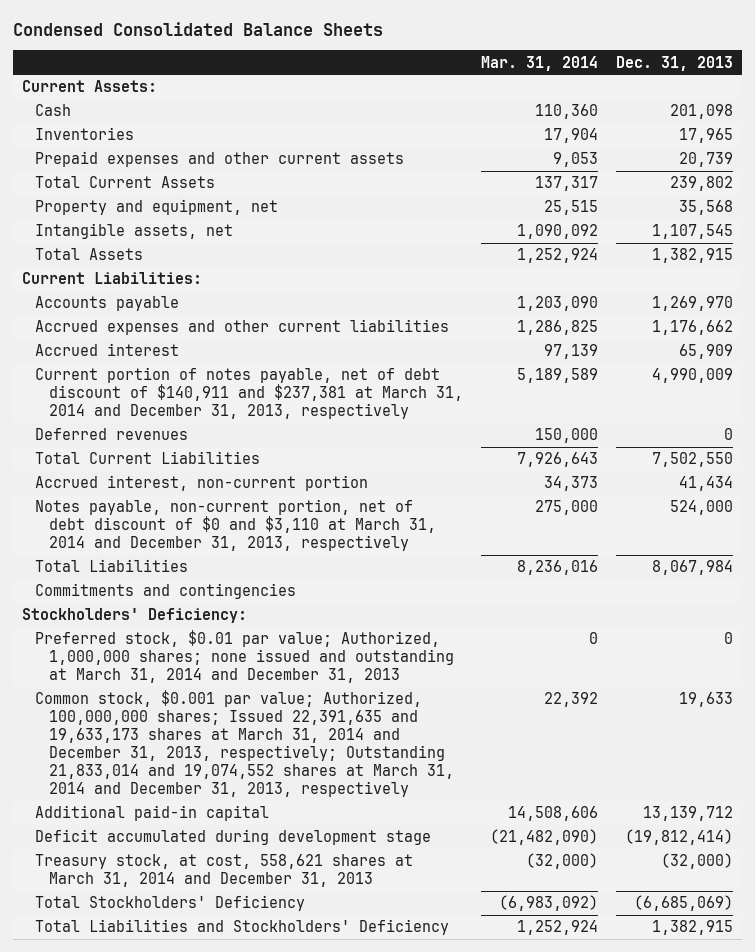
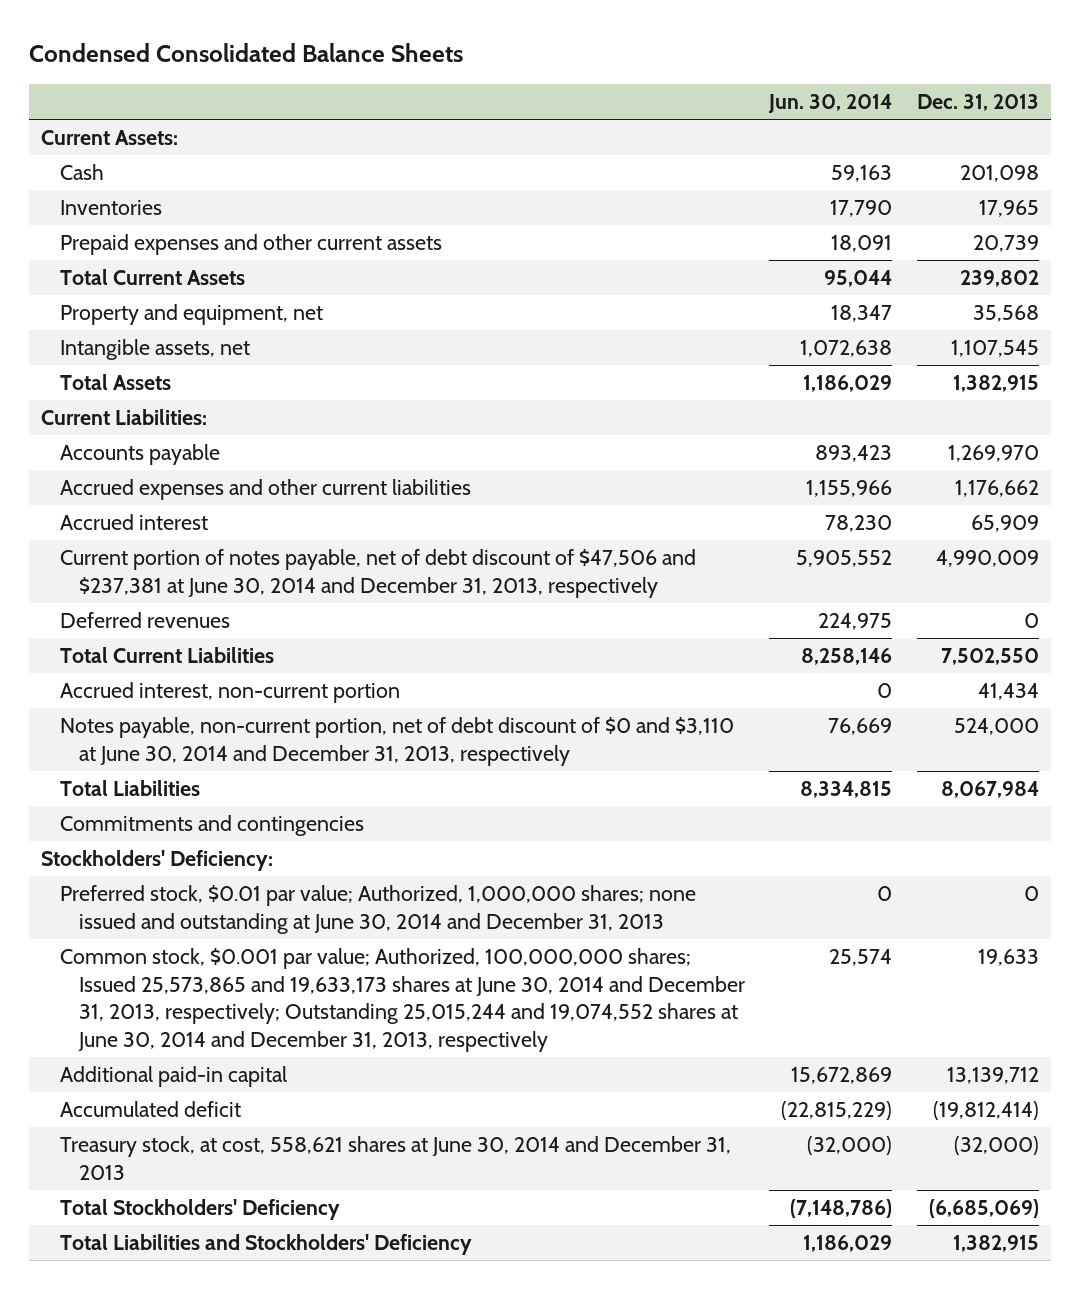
[480,55,598,71] Mar. 31, 2014 -> none
none -> [768,93,893,113] Jun. 30, 2014
[35,367,463,420] Current portion of notes payable, net of debt discount of $140,911 and $237,381 at March 31, 2014 and December 31, 2013, respectively -> [60,549,697,598] Current portion of notes payable, net of debt discount of $47,506 and $237,381 at June 30, 2014 and December 31, 2013, respectively
[35,499,436,552] Notes payable, non-current portion, net of debt discount of $0 and $3,110 at March 31, 2014 and December 31, 2013, respectively -> [60,717,735,766] Notes payable, non-current portion, net of debt discount of $0 and $3,110 at June 30, 2014 and December 31, 2013, respectively
[35,630,454,684] Preferred stock, $0.01 par value; Authorized, 1,000,000 shares; none issued and outstanding at March 31, 2014 and December 31, 2013 -> [60,885,697,934] Preferred stock, $0.01 par value; Authorized, 1,000,000 shares; none issued and outstanding at June 30, 2014 and December 31, 2013
[35,690,454,798] Common stock, $0.001 par value; Authorized, 100,000,000 shares; Issued 22,391,635 and 19,633,173 shares at March 31, 2014 and December 31, 2013, respectively; Outstanding 21,833,014 and 19,074,552 shares at March 31, 2014 and December 31, 2013, respectively -> [60,948,746,1053] Common stock, $0.001 par value; Authorized, 100,000,000 shares; Issued 25,573,865 and 19,633,173 shares at June 30, 2014 and December 31, 2013, respectively; Outstanding 25,015,244 and 19,074,552 shares at June 30, 2014 and December 31, 2013, respectively
[35,829,432,846] Deficit accumulated during development stage -> [60,1101,242,1118] Accumulated deficit
[35,854,414,888] Treasury stock, at cost, 558,621 shares at March 31, 2014 and December 31, 2013 -> [60,1136,732,1180] Treasury stock, at cost, 558,621 shares at June 30, 2014 and December 31, 2013

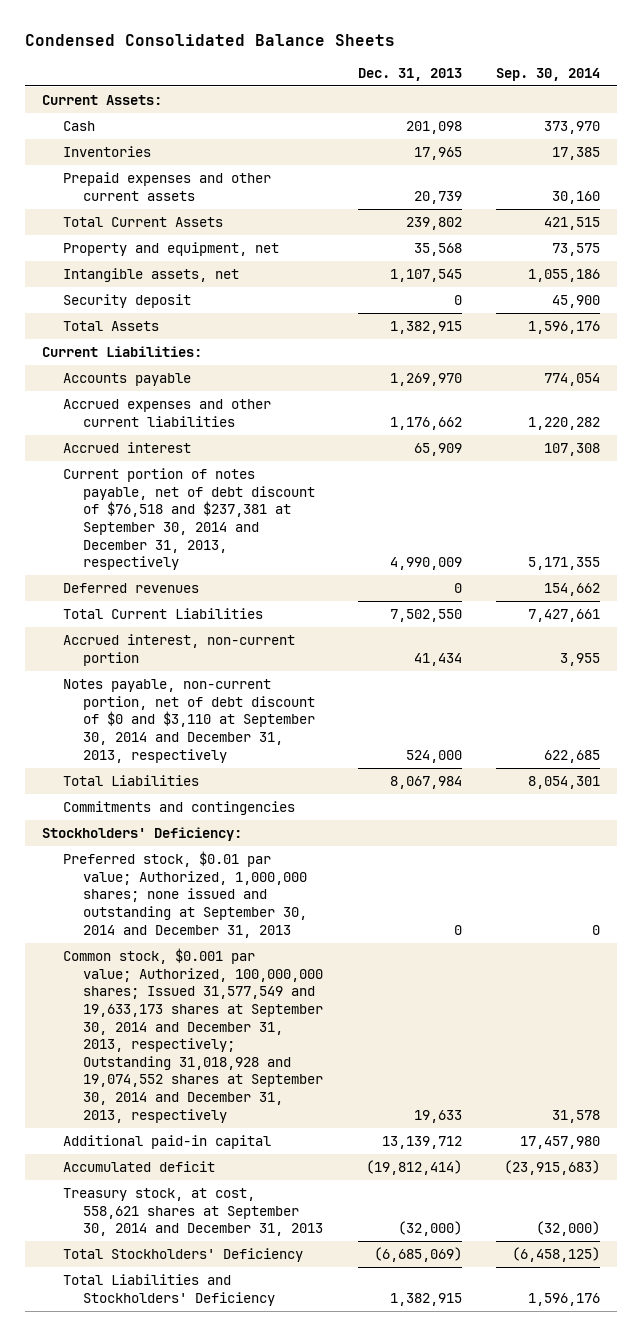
[768,93,893,113] Jun. 30, 2014 -> none
none -> [496,67,601,81] Sep. 30, 2014
none -> [62,294,191,309] Security deposit
[60,549,697,598] Current portion of notes payable, net of debt discount of $47,506 and $237,381 at June 30, 2014 and December 31, 2013, respectively -> [62,468,316,571] Current portion of notes payable, net of debt discount of $76,518 and $237,381 at September 30, 2014 and December 31, 2013, respectively
[60,717,735,766] Notes payable, non-current portion, net of debt discount of $0 and $3,110 at June 30, 2014 and December 31, 2013, respectively -> [62,679,316,763] Notes payable, non-current portion, net of debt discount of $0 and $3,110 at September 30, 2014 and December 31, 2013, respectively
[60,885,697,934] Preferred stock, $0.01 par value; Authorized, 1,000,000 shares; none issued and outstanding at June 30, 2014 and December 31, 2013 -> [62,851,308,938] Preferred stock, $0.01 par value; Authorized, 1,000,000 shares; none issued and outstanding at September 30, 2014 and December 31, 2013
[60,948,746,1053] Common stock, $0.001 par value; Authorized, 100,000,000 shares; Issued 25,573,865 and 19,633,173 shares at June 30, 2014 and December 31, 2013, respectively; Outstanding 25,015,244 and 19,074,552 shares at June 30, 2014 and December 31, 2013, respectively -> [62,948,324,1123] Common stock, $0.001 par value; Authorized, 100,000,000 shares; Issued 31,577,549 and 19,633,173 shares at September 30, 2014 and December 31, 2013, respectively; Outstanding 31,018,928 and 19,074,552 shares at September 30, 2014 and December 31, 2013, respectively
[60,1136,732,1180] Treasury stock, at cost, 558,621 shares at June 30, 2014 and December 31, 2013 -> [62,1188,324,1237] Treasury stock, at cost, 558,621 shares at September 30, 2014 and December 31, 2013

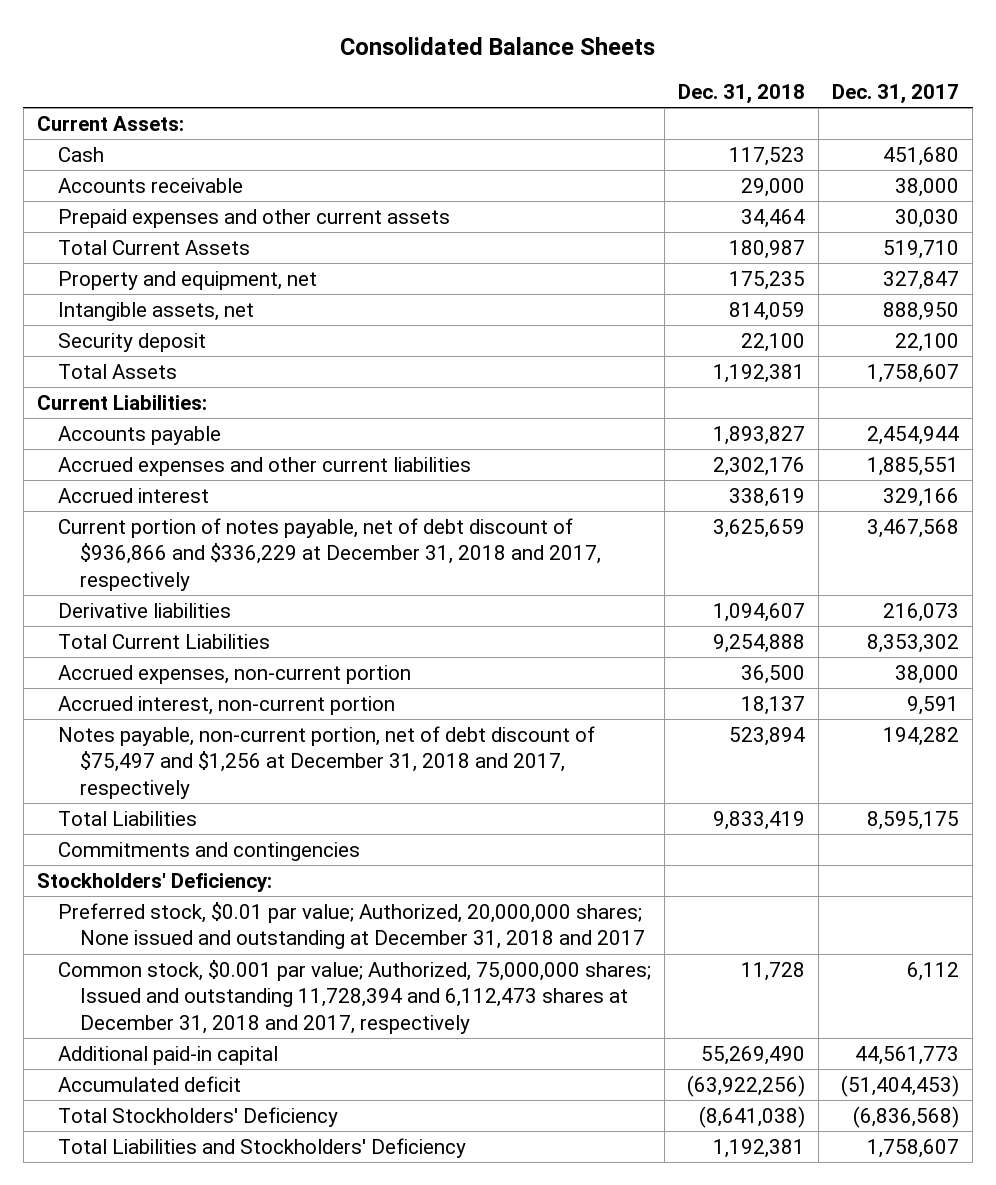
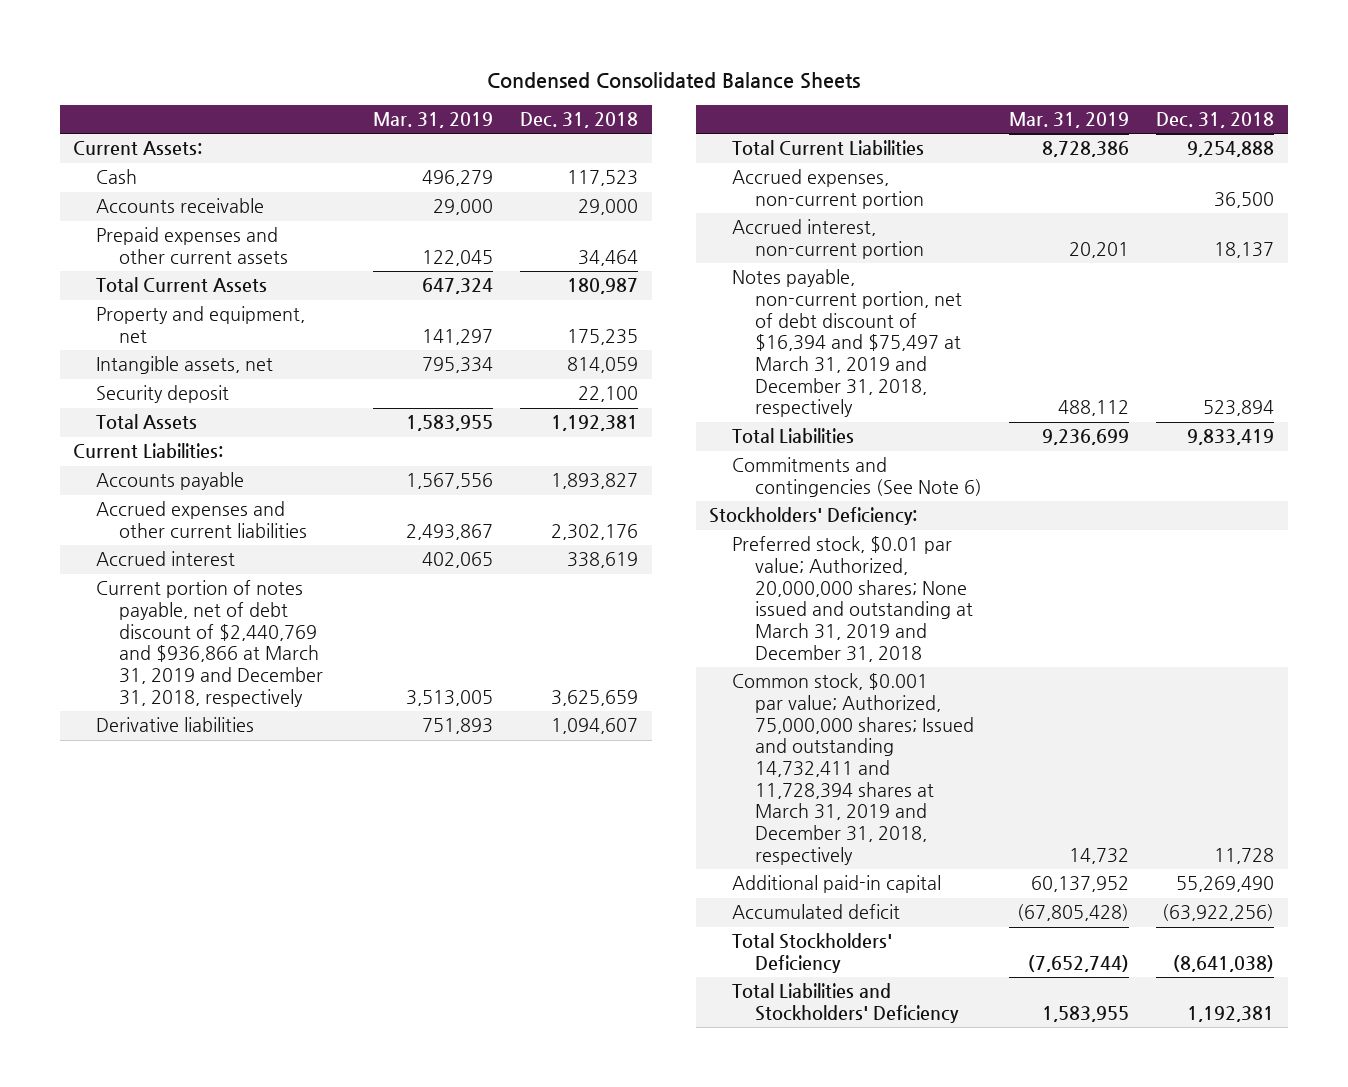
[340,37,656,56] Consolidated Balance Sheets -> [486,71,860,89] Condensed Consolidated Balance Sheets
[832,83,960,104] Dec. 31, 2017 -> none
none -> [373,111,494,128] Mar. 31, 2019
[58,518,601,591] Current portion of notes payable, net of debt discount of $936,866 and $336,229 at December 31, 2018 and 2017, respectively -> [96,580,324,707] Current portion of notes payable, net of debt discount of $2,440,769 and $936,866 at March 31, 2019 and December 31, 2018, respectively
[58,726,596,799] Notes payable, non-current portion, net of debt discount of $75,497 and $1,256 at December 31, 2018 and 2017, respectively -> [732,269,963,418] Notes payable, non-current portion, net of debt discount of $16,394 and $75,497 at March 31, 2019 and December 31, 2018, respectively
[58,842,361,862] Commitments and contingencies -> [732,457,983,498] Commitments and contingencies (See Note 6)
[58,902,645,950] Preferred stock, $0.01 par value; Authorized, 20,000,000 shares; None issued and outstanding at December 31, 2018 and 2017 -> [732,536,974,662] Preferred stock, $0.01 par value; Authorized, 20,000,000 shares; None issued and outstanding at March 31, 2019 and December 31, 2018
[58,960,652,1034] Common stock, $0.001 par value; Authorized, 75,000,000 shares; Issued and outstanding 11,728,394 and 6,112,473 shares at December 31, 2018 and 2017, respectively -> [732,673,975,865] Common stock, $0.001 par value; Authorized, 75,000,000 shares; Issued and outstanding 14,732,411 and 11,728,394 shares at March 31, 2019 and December 31, 2018, respectively

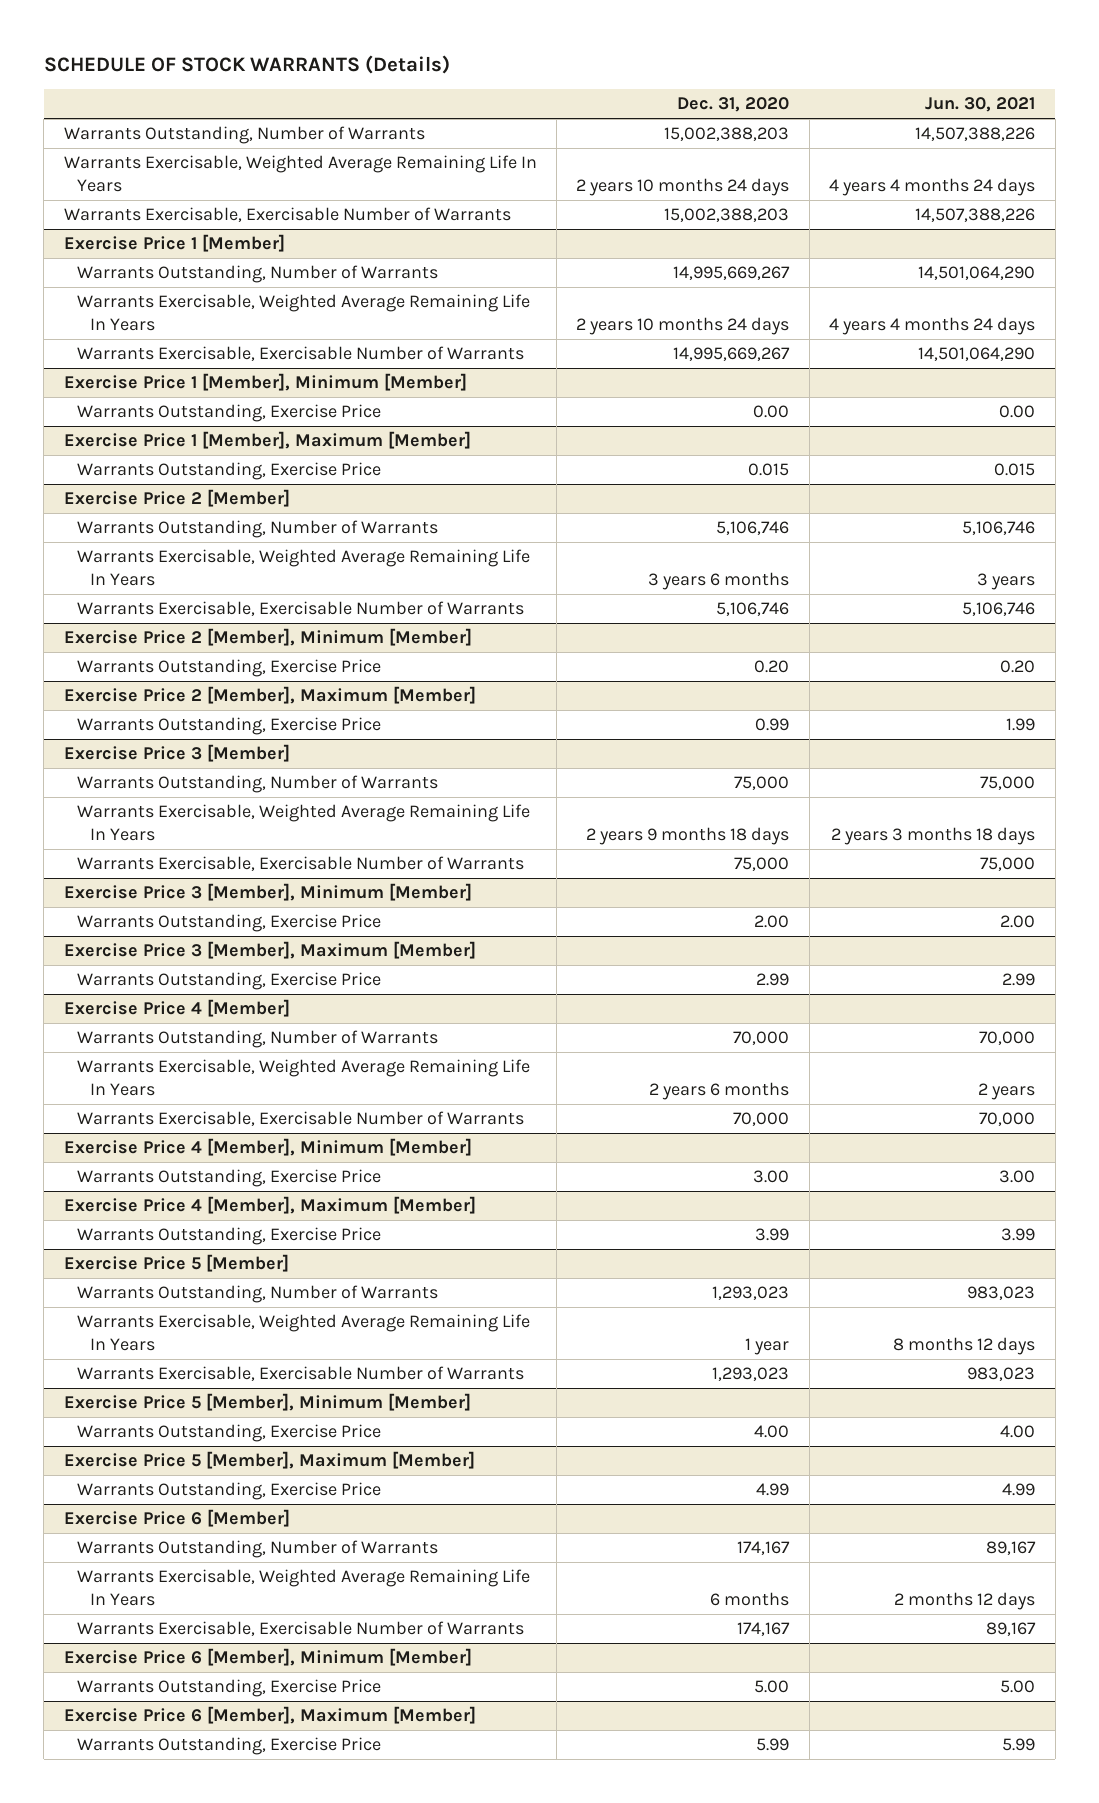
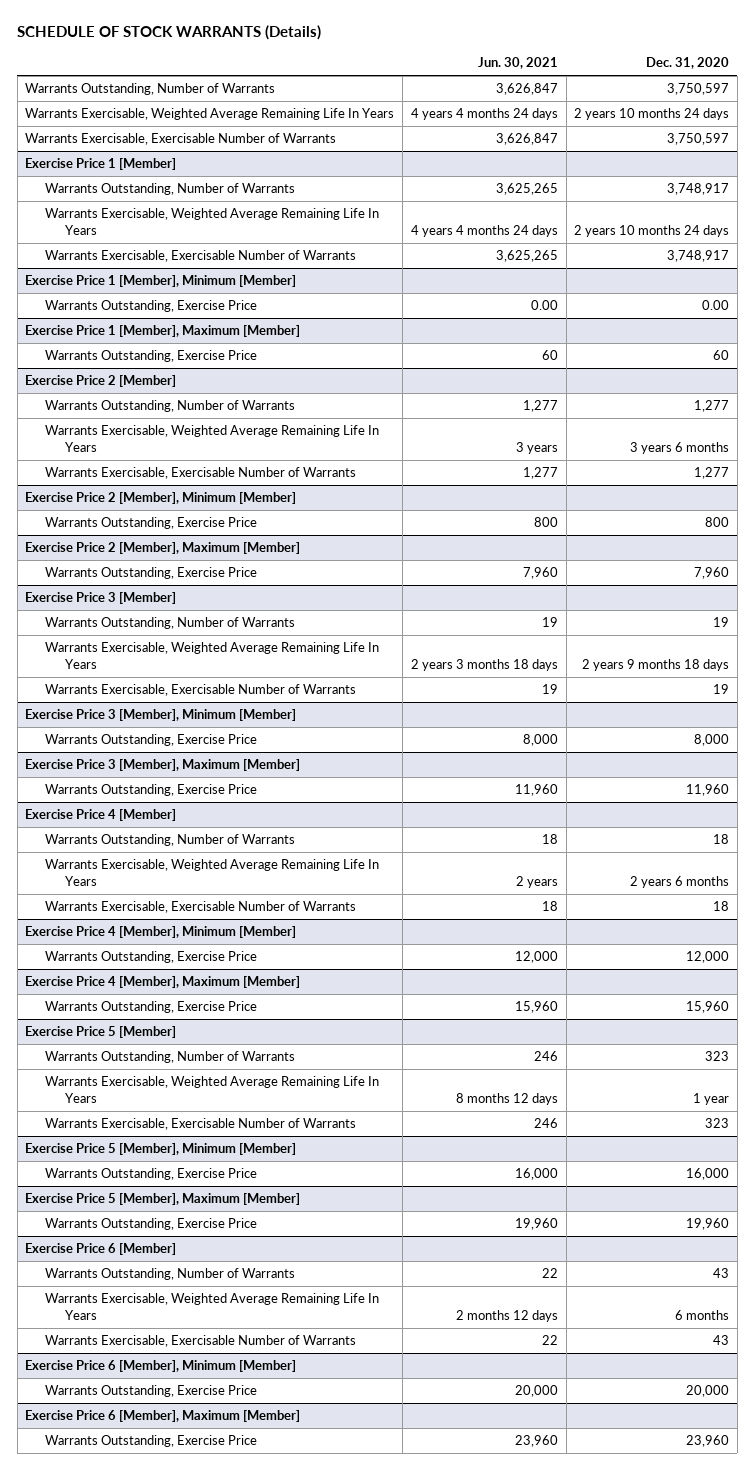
[664,127,790,142] 15,002,388,203 -> [667,83,730,96] 3,750,597
[915,127,1036,142] 14,507,388,226 -> [495,83,558,96] 3,626,847
[664,208,790,223] 15,002,388,203 -> [667,133,730,146] 3,750,597
[915,208,1036,223] 14,507,388,226 -> [495,133,558,146] 3,626,847
[673,266,791,281] 14,995,669,267 -> [667,183,730,196] 3,748,917
[918,266,1036,281] 14,501,064,290 -> [495,183,558,196] 3,625,265
[673,347,791,362] 14,995,669,267 -> [667,250,730,263] 3,748,917
[918,347,1036,362] 14,501,064,290 -> [495,250,558,263] 3,625,265
[748,463,790,477] 0.015 -> [713,350,730,361] 60
[994,463,1036,477] 0.015 -> [541,350,558,361] 60
[716,521,790,536] 5,106,746 -> [694,400,730,413] 1,277
[962,521,1036,536] 5,106,746 -> [522,400,558,413] 1,277
[716,602,790,617] 5,106,746 -> [694,467,730,480] 1,277
[962,602,1036,617] 5,106,746 -> [522,467,558,480] 1,277
[754,660,790,674] 0.20 -> [705,517,730,528] 800
[1000,660,1036,674] 0.20 -> [533,517,558,528] 800
[755,718,790,732] 0.99 -> [694,567,730,580] 7,960
[1006,718,1036,732] 1.99 -> [522,567,558,580] 7,960
[734,776,790,791] 75,000 -> [713,617,730,628] 19
[980,776,1036,791] 75,000 -> [541,617,558,628] 19
[734,857,790,872] 75,000 -> [713,684,730,695] 19
[980,857,1036,872] 75,000 -> [541,684,558,695] 19
[754,915,790,929] 2.00 -> [694,734,730,747] 8,000
[1000,915,1036,929] 2.00 -> [522,734,558,747] 8,000
[756,973,790,987] 2.99 -> [686,784,730,797] 11,960
[1002,973,1036,987] 2.99 -> [514,784,558,797] 11,960
[733,1031,790,1046] 70,000 -> [713,834,730,845] 18
[979,1031,1036,1046] 70,000 -> [541,834,558,845] 18
[733,1112,790,1127] 70,000 -> [713,901,730,912] 18
[979,1112,1036,1127] 70,000 -> [541,901,558,912] 18
[753,1170,790,1184] 3.00 -> [686,951,730,964] 12,000
[999,1170,1036,1184] 3.00 -> [514,951,558,964] 12,000
[755,1228,790,1242] 3.99 -> [686,1001,730,1014] 15,960
[1001,1228,1036,1242] 3.99 -> [514,1001,558,1014] 15,960
[712,1286,790,1301] 1,293,023 -> [705,1051,730,1062] 323
[967,1286,1036,1301] 983,023 -> [533,1051,558,1062] 246
[712,1367,790,1382] 1,293,023 -> [705,1118,730,1129] 323
[967,1367,1036,1382] 983,023 -> [533,1118,558,1129] 246
[754,1425,790,1439] 4.00 -> [686,1168,730,1181] 16,000
[1000,1425,1036,1439] 4.00 -> [514,1168,558,1181] 16,000
[756,1483,790,1497] 4.99 -> [686,1218,730,1231] 19,960
[1002,1483,1036,1497] 4.99 -> [514,1218,558,1231] 19,960
[737,1541,791,1556] 174,167 -> [713,1268,730,1279] 43
[986,1541,1037,1556] 89,167 -> [541,1268,558,1279] 22
[737,1622,791,1637] 174,167 -> [713,1335,730,1346] 43
[986,1622,1037,1637] 89,167 -> [541,1335,558,1346] 22
[754,1680,790,1694] 5.00 -> [686,1385,730,1398] 20,000
[1000,1680,1036,1694] 5.00 -> [514,1385,558,1398] 20,000
[756,1738,790,1752] 5.99 -> [686,1435,730,1448] 23,960
[1002,1738,1036,1752] 5.99 -> [514,1435,558,1448] 23,960

